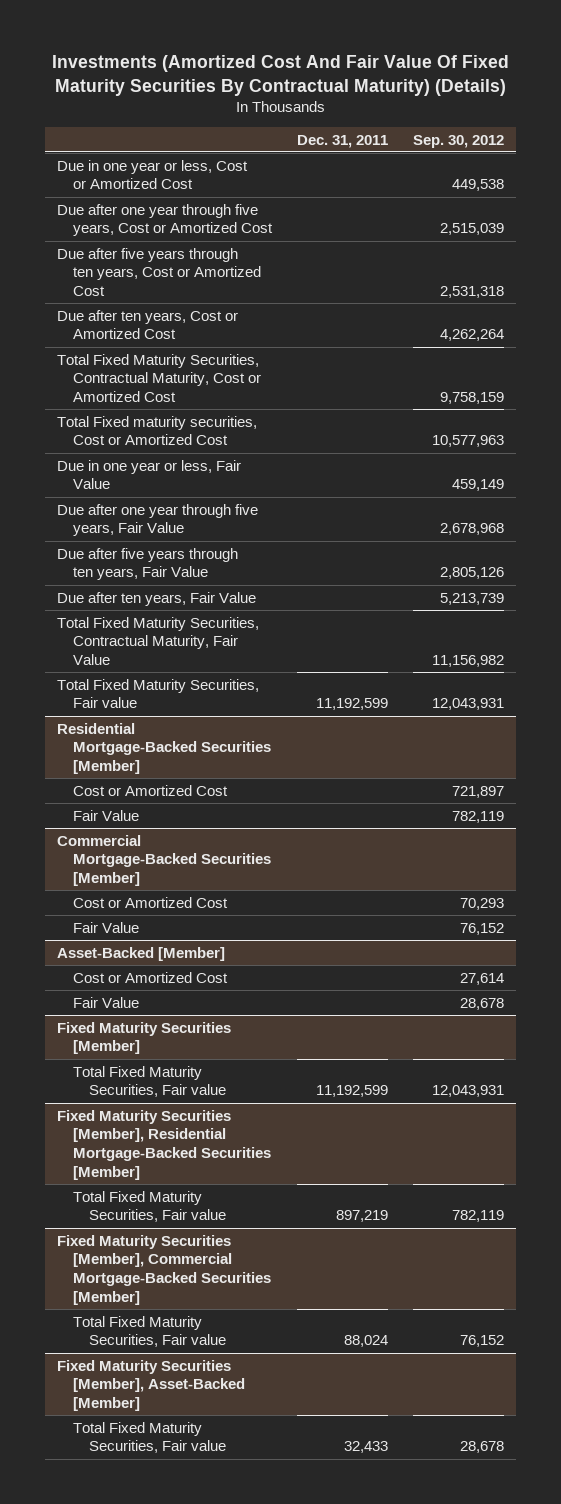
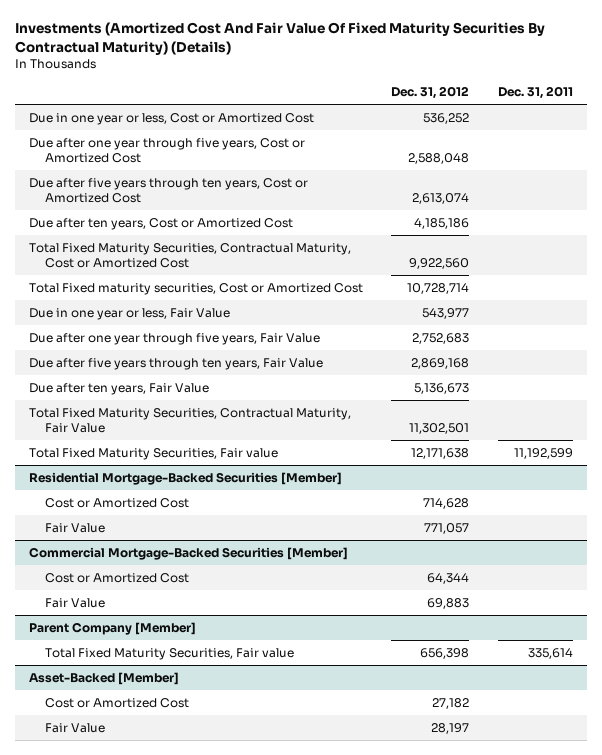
[412,134,504,148] Sep. 30, 2012 -> none
none -> [391,86,470,100] Dec. 31, 2012
none -> [28,621,196,635] Parent Company [Member]
none -> [45,647,295,660] Total Fixed Maturity Securities, Fair value
[57,1021,232,1055] Fixed Maturity Securities [Member] -> none
[73,1065,227,1098] Total Fixed Maturity Securities, Fair value -> none
[57,1109,272,1181] Fixed Maturity Securities [Member], Residential Mortgage-Backed Securities [Member] -> none
[73,1190,227,1223] Total Fixed Maturity Securities, Fair value -> none
[57,1234,272,1306] Fixed Maturity Securities [Member], Commercial Mortgage-Backed Securities [Member] -> none
[73,1315,227,1348] Total Fixed Maturity Securities, Fair value -> none
[57,1359,246,1412] Fixed Maturity Securities [Member], Asset-Backed [Member] -> none
[73,1421,227,1454] Total Fixed Maturity Securities, Fair value -> none

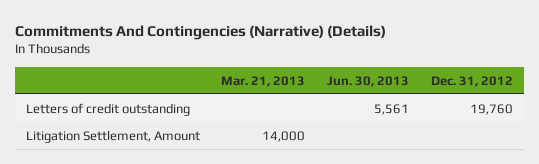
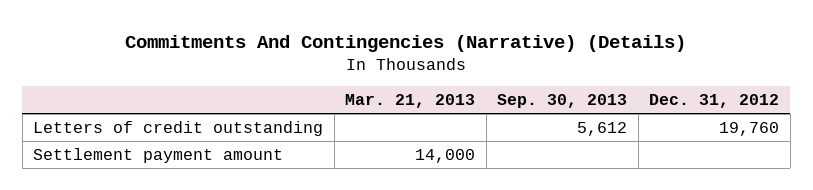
[327,75,410,87] Jun. 30, 2013 -> none
none -> [497,94,628,109] Sep. 30, 2013
[25,129,200,143] Litigation Settlement, Amount -> [33,147,284,163] Settlement payment amount

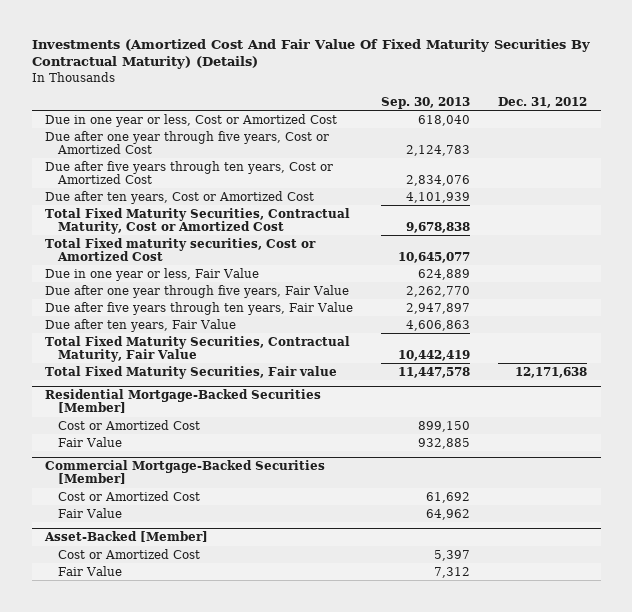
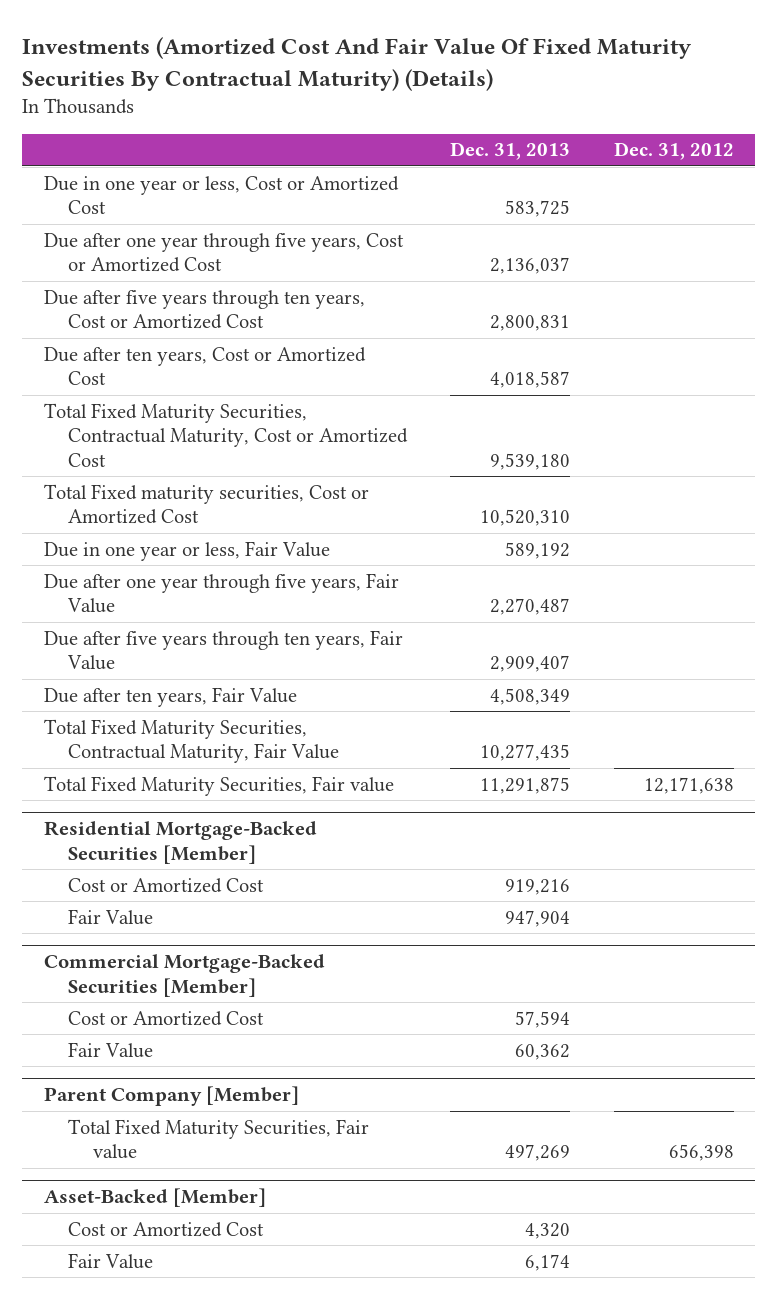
[381,96,471,109] Sep. 30, 2013 -> none
none -> [450,142,571,161] Dec. 31, 2013
none -> [43,1086,299,1107] Parent Company [Member]
none -> [68,1118,370,1160] Total Fixed Maturity Securities, Fair value

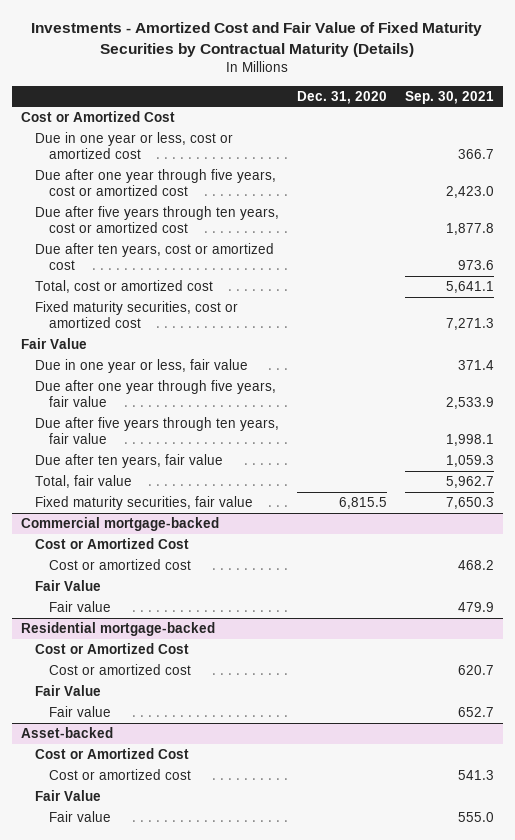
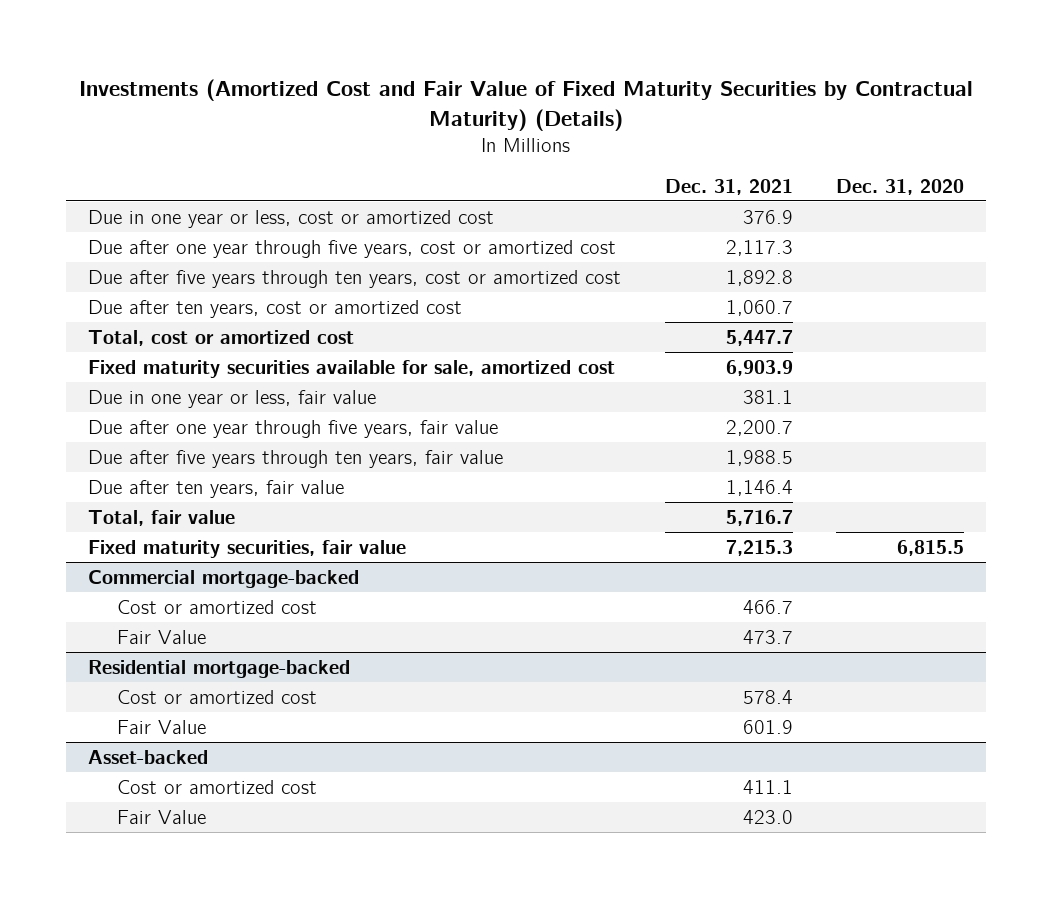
[31,21,483,57] Investments - Amortized Cost and Fair Value of Fixed Maturity Securities by Contractual Maturity (Details) -> [79,78,974,131] Investments (Amortized Cost and Fair Value of Fixed Maturity Securities by Contractual Maturity) (Details)
[404,90,494,104] Sep. 30, 2021 -> none
none -> [664,178,793,195] Dec. 31, 2021
[20,111,175,123] Cost or Amortized Cost -> none
[20,338,87,350] Fair Value -> none
[35,301,239,329] Fixed maturity securities, cost or amortized cost -> [87,359,615,378] Fixed maturity securities available for sale, amortized cost
[35,538,190,550] Cost or Amortized Cost -> none
[49,601,112,613] Fair value -> none
[35,643,190,655] Cost or Amortized Cost -> none
[49,706,112,718] Fair value -> none
[35,748,190,760] Cost or Amortized Cost -> none
[49,811,112,823] Fair value -> none

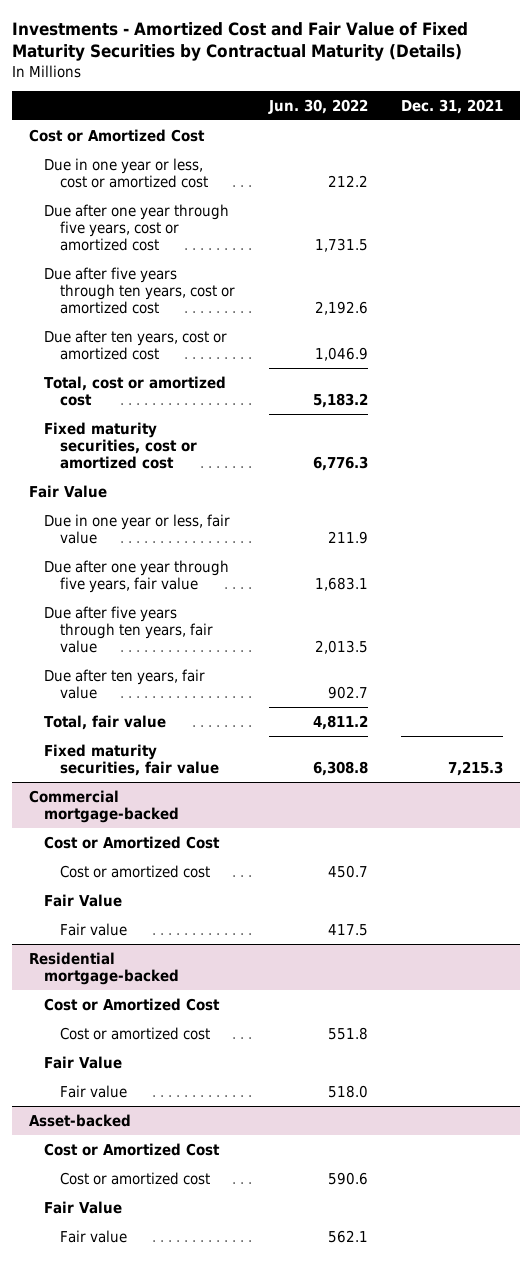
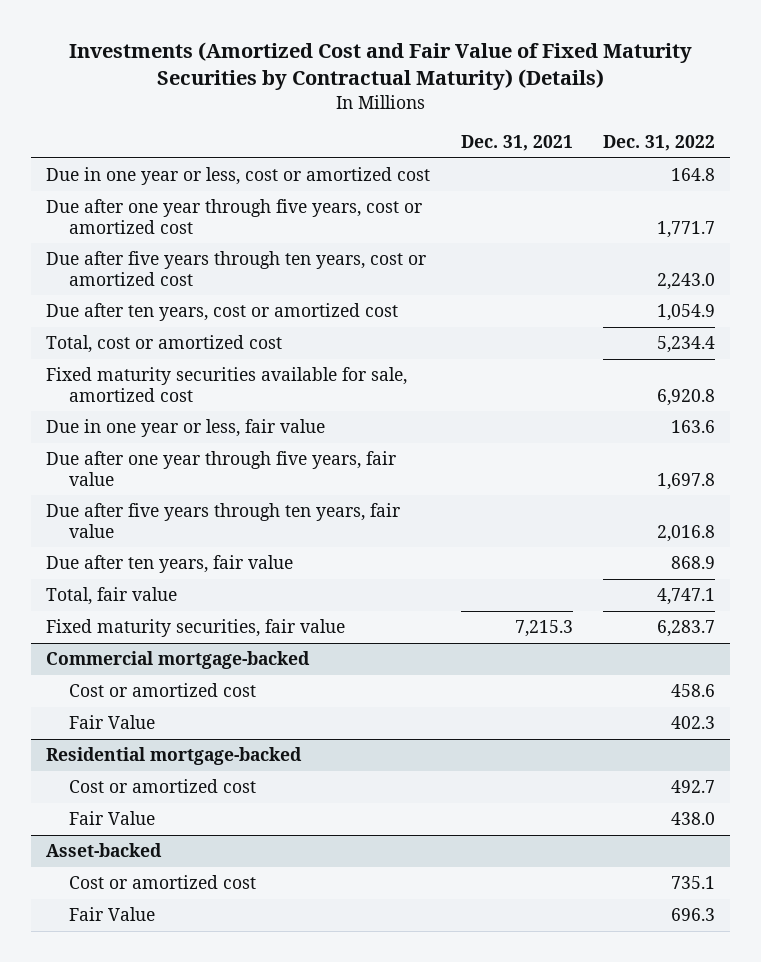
[12,21,469,62] Investments - Amortized Cost and Fair Value of Fixed Maturity Securities by Contractual Maturity (Details) -> [68,42,692,91] Investments (Amortized Cost and Fair Value of Fixed Maturity Securities by Contractual Maturity) (Details)
[267,98,368,114] Jun. 30, 2022 -> none
none -> [603,135,716,152] Dec. 31, 2022
[29,128,206,142] Cost or Amortized Cost -> none
[29,484,108,498] Fair Value -> none
[44,421,197,469] Fixed maturity securities, cost or amortized cost -> [46,367,408,402] Fixed maturity securities available for sale, amortized cost
[44,835,221,849] Cost or Amortized Cost -> none
[59,922,127,936] Fair value -> none
[44,997,221,1011] Cost or Amortized Cost -> none
[59,1084,127,1098] Fair value -> none
[44,1142,221,1156] Cost or Amortized Cost -> none
[59,1229,127,1243] Fair value -> none

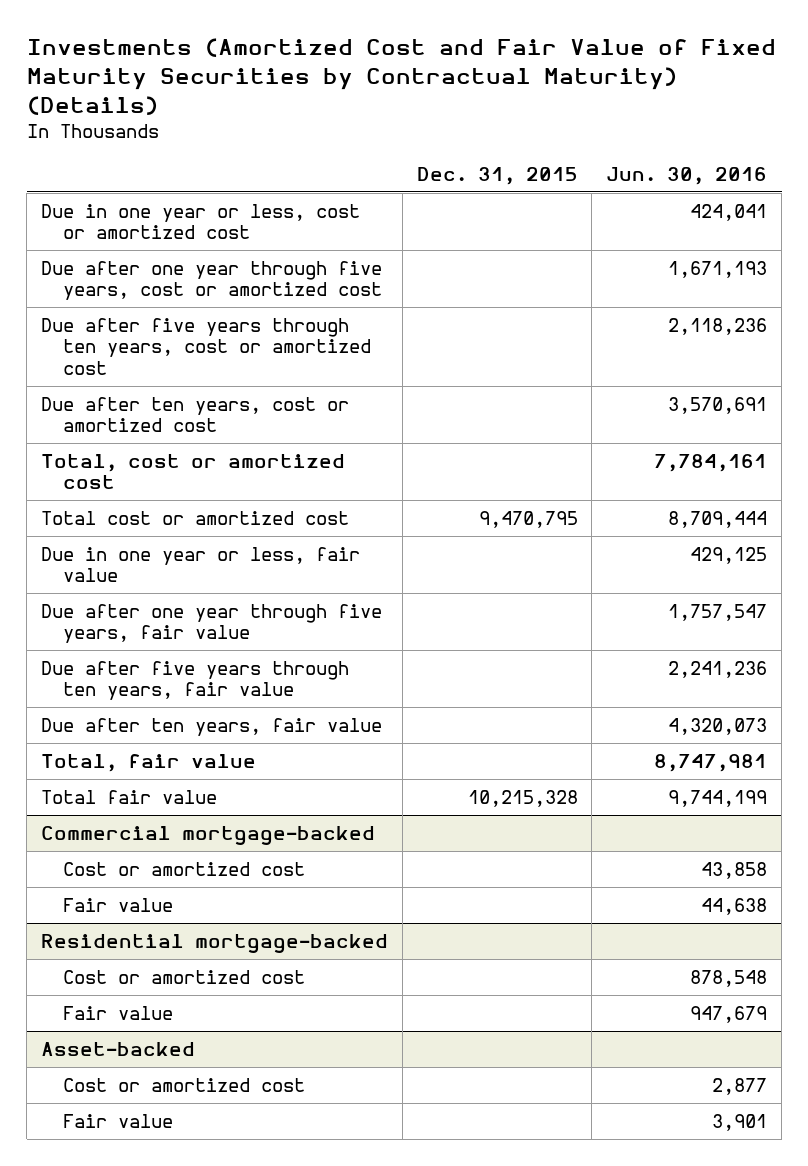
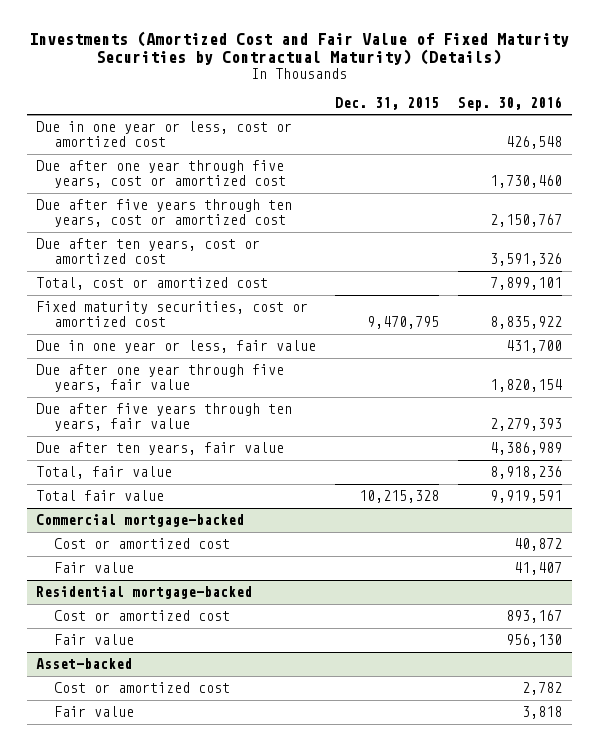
[606,167,768,186] Jun. 30, 2016 -> none
none -> [458,95,563,111] Sep. 30, 2016
[41,510,350,525] Total cost or amortized cost -> [36,301,309,328] Fixed maturity securities, cost or amortized cost

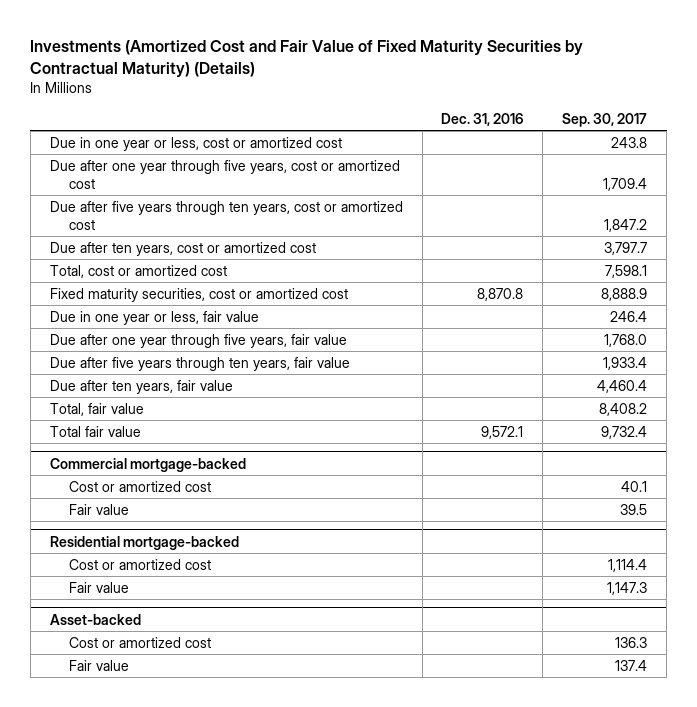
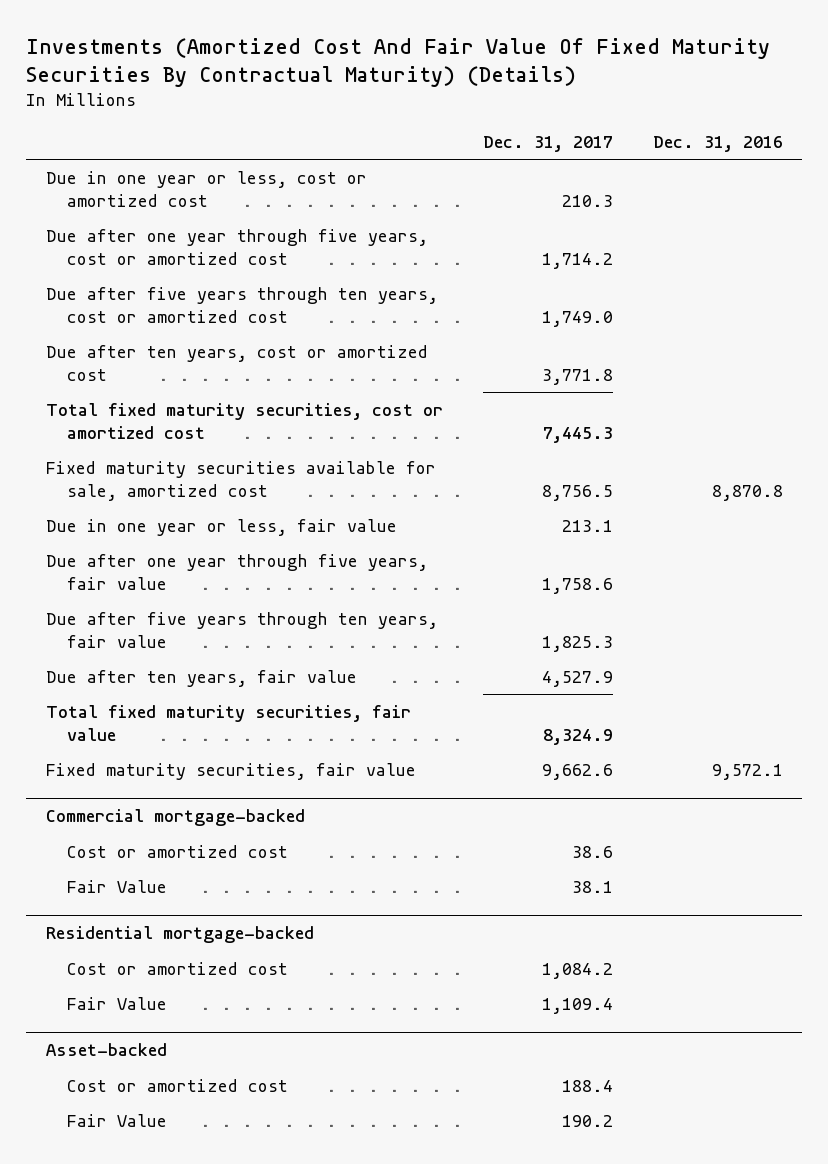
[30,40,584,78] Investments (Amortized Cost and Fair Value of Fixed Maturity Securities by Contractual Maturity) (Details) -> [25,37,770,87] Investments (Amortized Cost And Fair Value Of Fixed Maturity Securities By Contractual Maturity) (Details)
[562,112,648,127] Sep. 30, 2017 -> none
none -> [482,136,613,153] Dec. 31, 2017
[49,264,227,278] Total, cost or amortized cost -> [45,402,443,439] Total fixed maturity securities, cost or amortized cost
[49,287,348,302] Fixed maturity securities, cost or amortized cost -> [45,460,436,501] Fixed maturity securities available for sale, amortized cost
[49,402,144,416] Total, fair value -> [45,704,411,741] Total fixed maturity securities, fair value
[49,425,141,437] Total fair value -> [45,762,416,780] Fixed maturity securities, fair value
[68,503,129,515] Fair value -> [66,879,167,893] Fair Value
[68,581,129,593] Fair value -> [66,996,167,1010] Fair Value
[68,659,129,671] Fair value -> [66,1113,167,1127] Fair Value

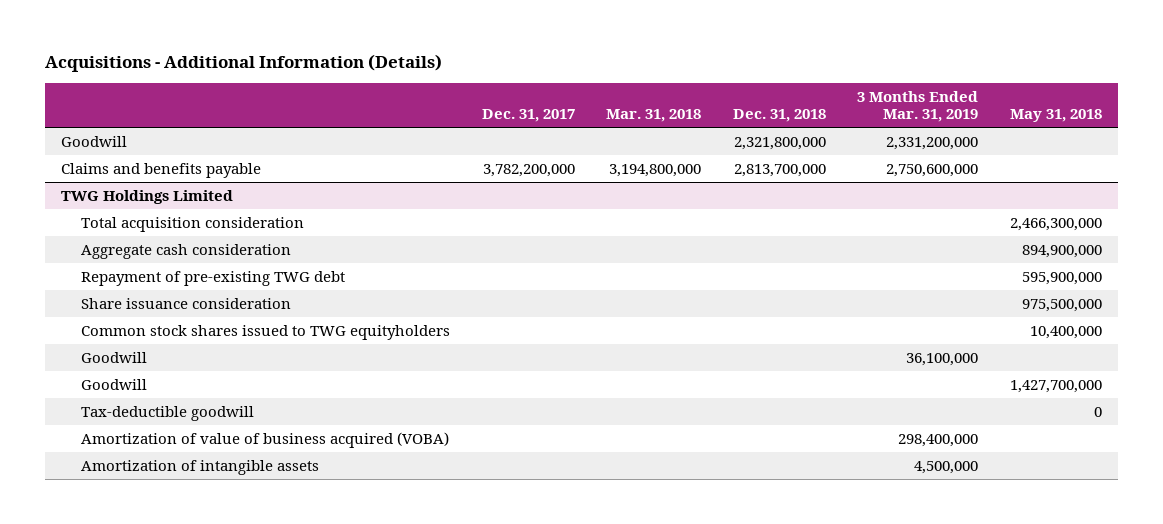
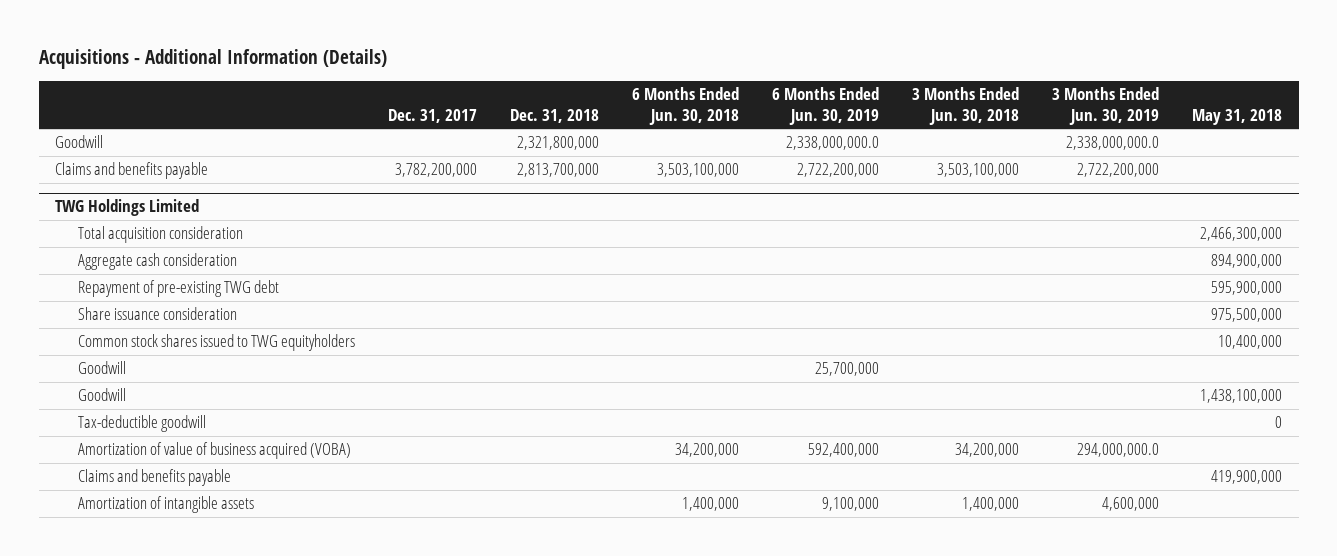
[606,109,702,123] Mar. 31, 2018 -> none
[857,90,979,123] 3 Months Ended Mar. 31, 2019 -> none
none -> [632,87,740,125] 6 Months Ended Jun. 30, 2018
none -> [772,87,880,125] 6 Months Ended Jun. 30, 2019
none -> [912,87,1020,125] 3 Months Ended Jun. 30, 2018
none -> [1052,87,1160,125] 3 Months Ended Jun. 30, 2019
[1009,379,1102,393] 1,427,700,000 -> [1200,389,1283,404] 1,438,100,000
none -> [78,469,232,487] Claims and benefits payable

